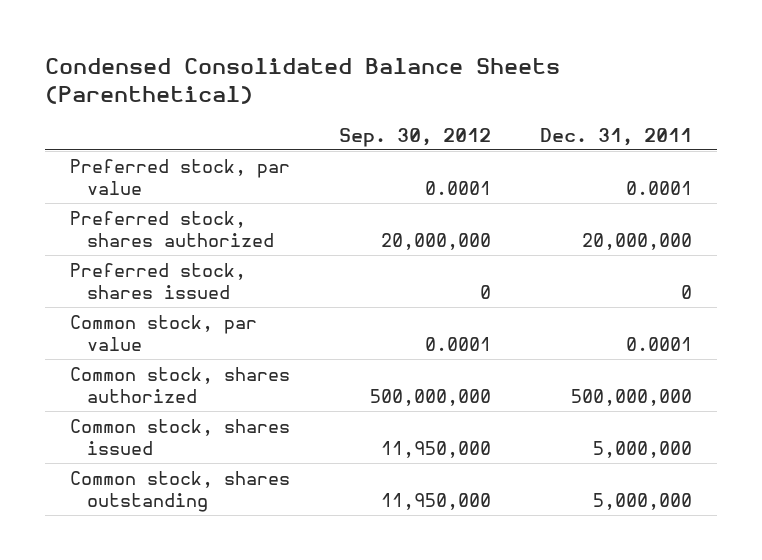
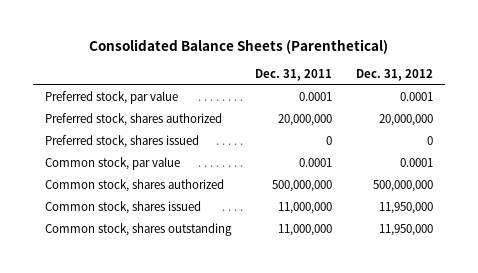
[45,57,561,104] Condensed Consolidated Balance Sheets (Parenthetical) -> [89,39,389,55] Consolidated Balance Sheets (Parenthetical)
[339,127,492,147] Sep. 30, 2012 -> none
none -> [356,68,434,81] Dec. 31, 2012
[593,441,693,459] 5,000,000 -> [278,202,333,215] 11,000,000
[593,493,693,511] 5,000,000 -> [278,224,333,237] 11,000,000

